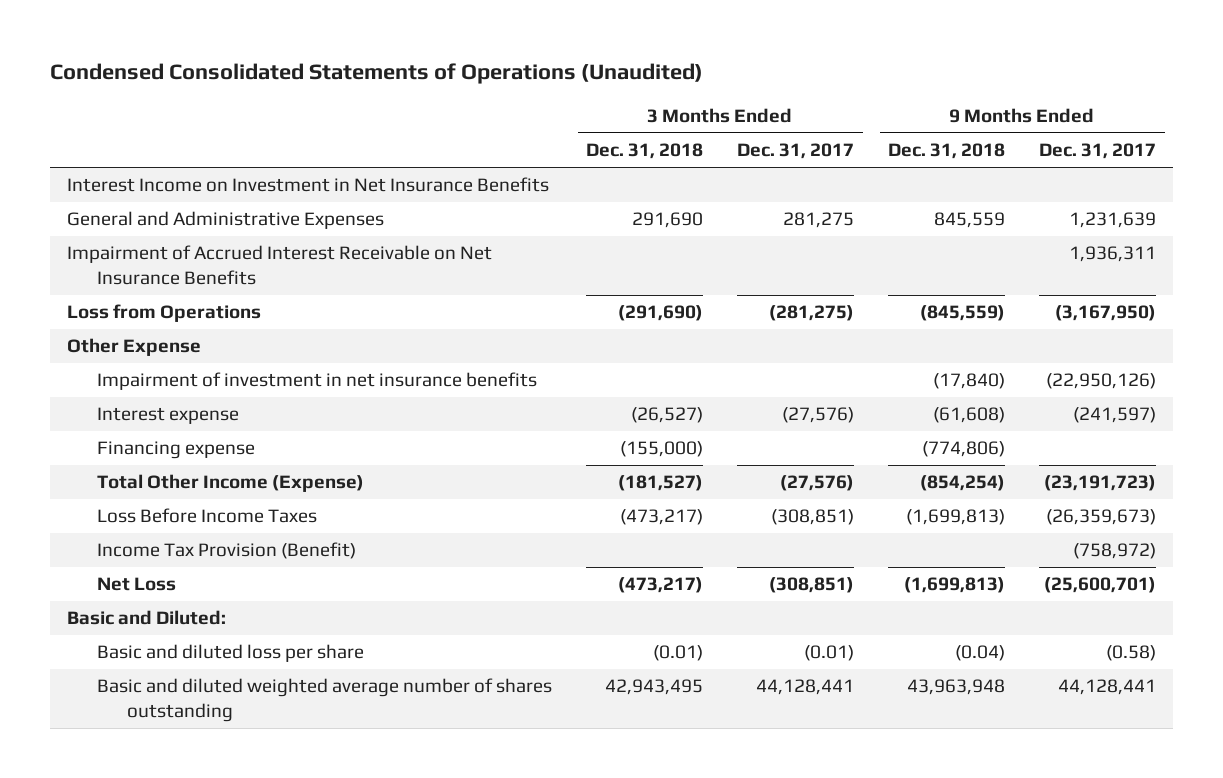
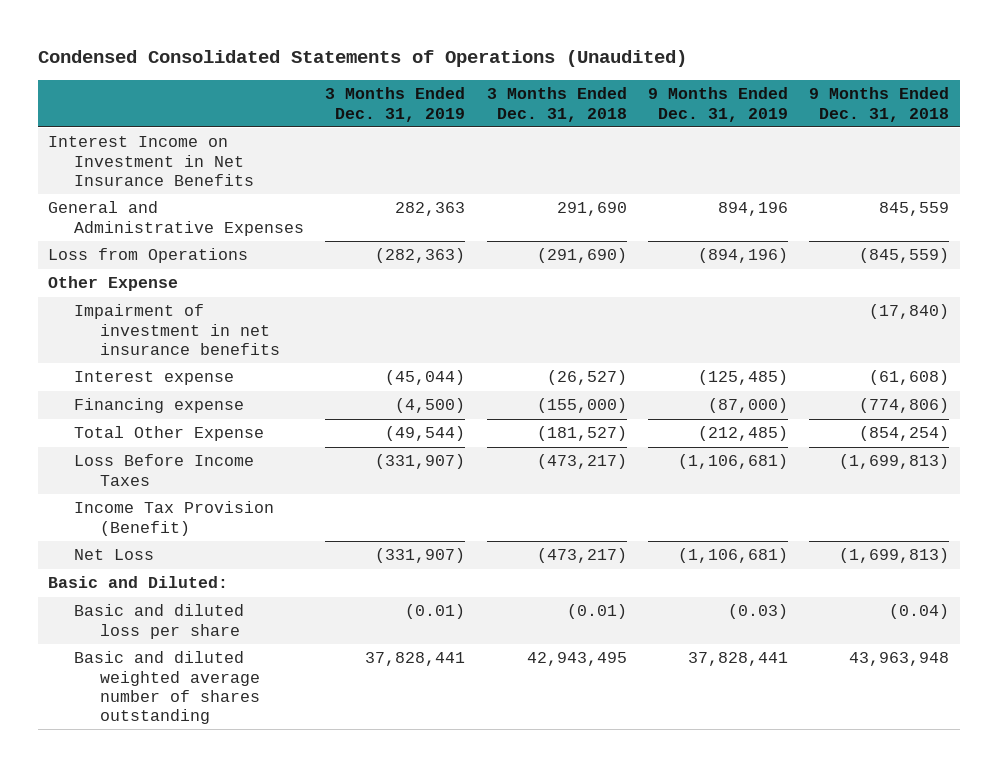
[737,143,855,160] Dec. 31, 2017 -> none
[1039,143,1157,160] Dec. 31, 2017 -> none
none -> [325,87,466,122] 3 Months Ended Dec. 31, 2019
none -> [647,87,788,122] 9 Months Ended Dec. 31, 2019
[66,245,492,285] Impairment of Accrued Interest Receivable on Net Insurance Benefits -> none
[96,474,364,493] Total Other Income (Expense) -> [74,426,265,442] Total Other Expense

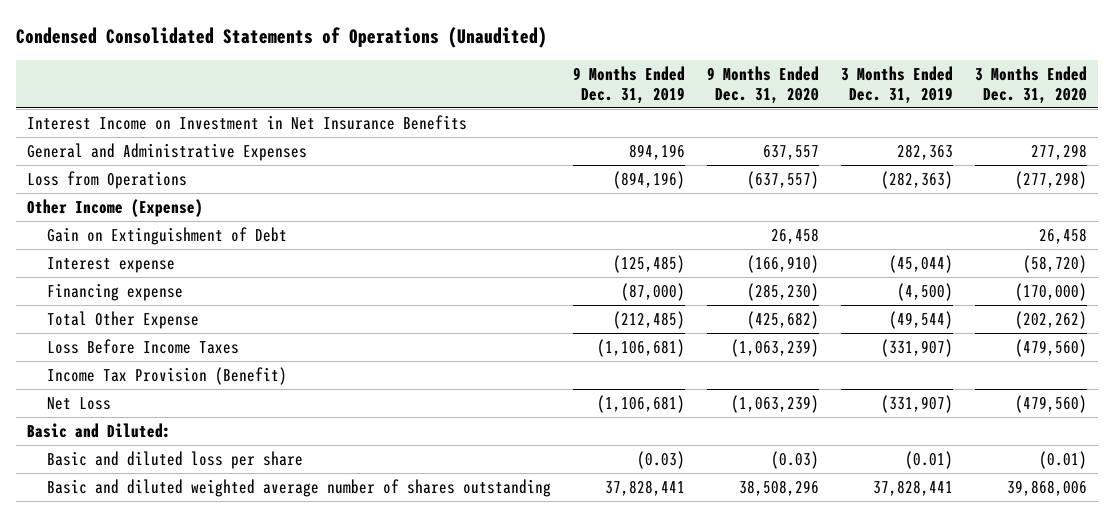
[486,87,627,122] 3 Months Ended Dec. 31, 2018 -> none
[808,87,949,122] 9 Months Ended Dec. 31, 2018 -> none
none -> [707,66,820,104] 9 Months Ended Dec. 31, 2020
none -> [975,66,1088,104] 3 Months Ended Dec. 31, 2020
[74,304,281,355] Impairment of investment in net insurance benefits -> none
[48,276,179,292] Other Expense -> [27,199,204,218] Other Income (Expense)
none -> [47,227,288,246] Gain on Extinguishment of Debt

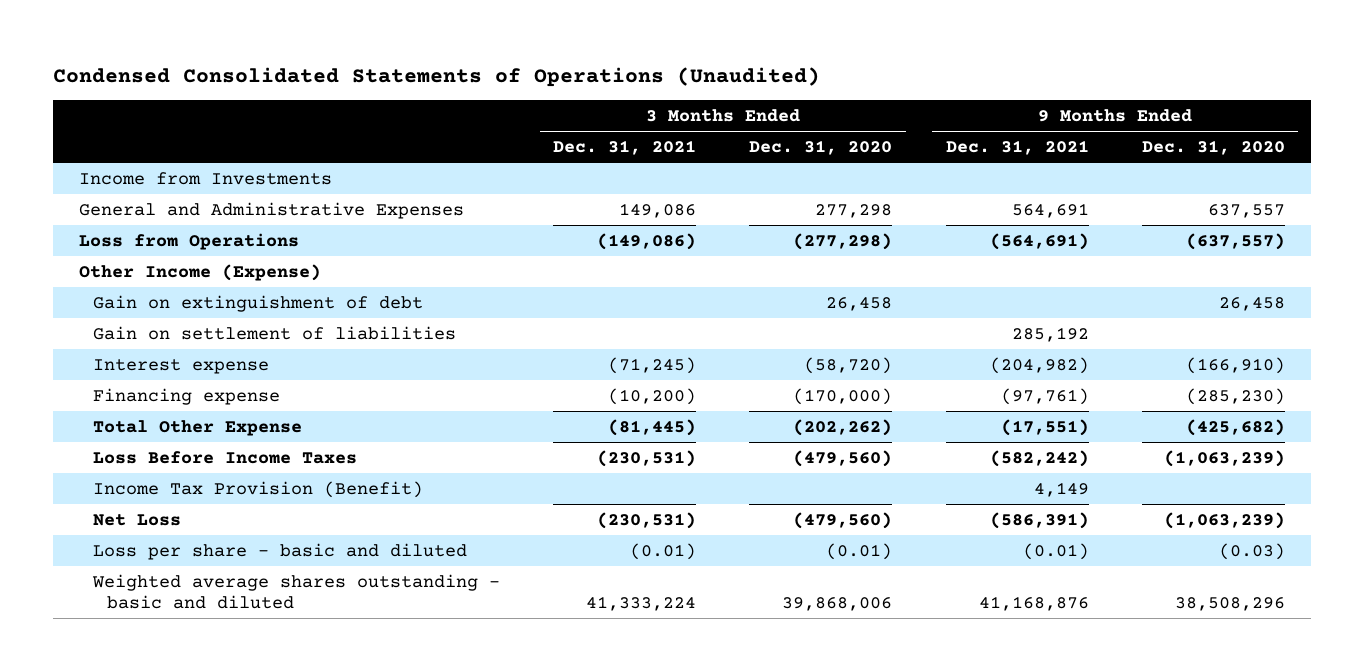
[573,66,686,104] 9 Months Ended Dec. 31, 2019 -> none
[841,66,954,104] 3 Months Ended Dec. 31, 2019 -> none
none -> [553,140,697,156] Dec. 31, 2021
none -> [945,140,1089,156] Dec. 31, 2021
[27,115,468,131] Interest Income on Investment in Net Insurance Benefits -> none
none -> [79,171,333,185] Income from Investments
[47,227,288,246] Gain on Extinguishment of Debt -> [93,294,424,312] Gain on extinguishment of debt
none -> [93,325,457,340] Gain on settlement of liabilities
[27,423,172,439] Basic and Diluted: -> none
[47,451,304,470] Basic and diluted loss per share -> [93,542,468,560] Loss per share - basic and diluted
[47,479,552,498] Basic and diluted weighted average number of shares outstanding -> [92,573,501,610] Weighted average shares outstanding - basic and diluted

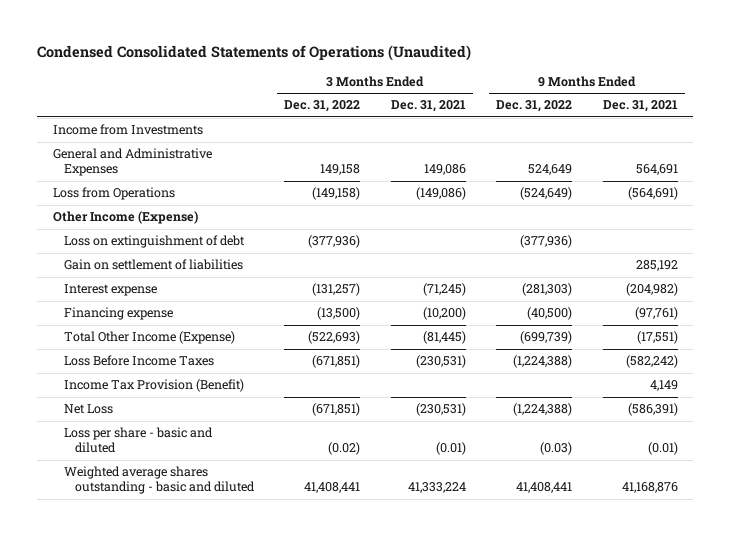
[749,140,893,156] Dec. 31, 2020 -> none
[1141,140,1285,156] Dec. 31, 2020 -> none
none -> [284,100,361,113] Dec. 31, 2022
none -> [496,100,573,113] Dec. 31, 2022
[93,294,424,312] Gain on extinguishment of debt -> [63,235,245,249] Loss on extinguishment of debt
[93,419,303,436] Total Other Expense -> [63,331,235,345] Total Other Income (Expense)

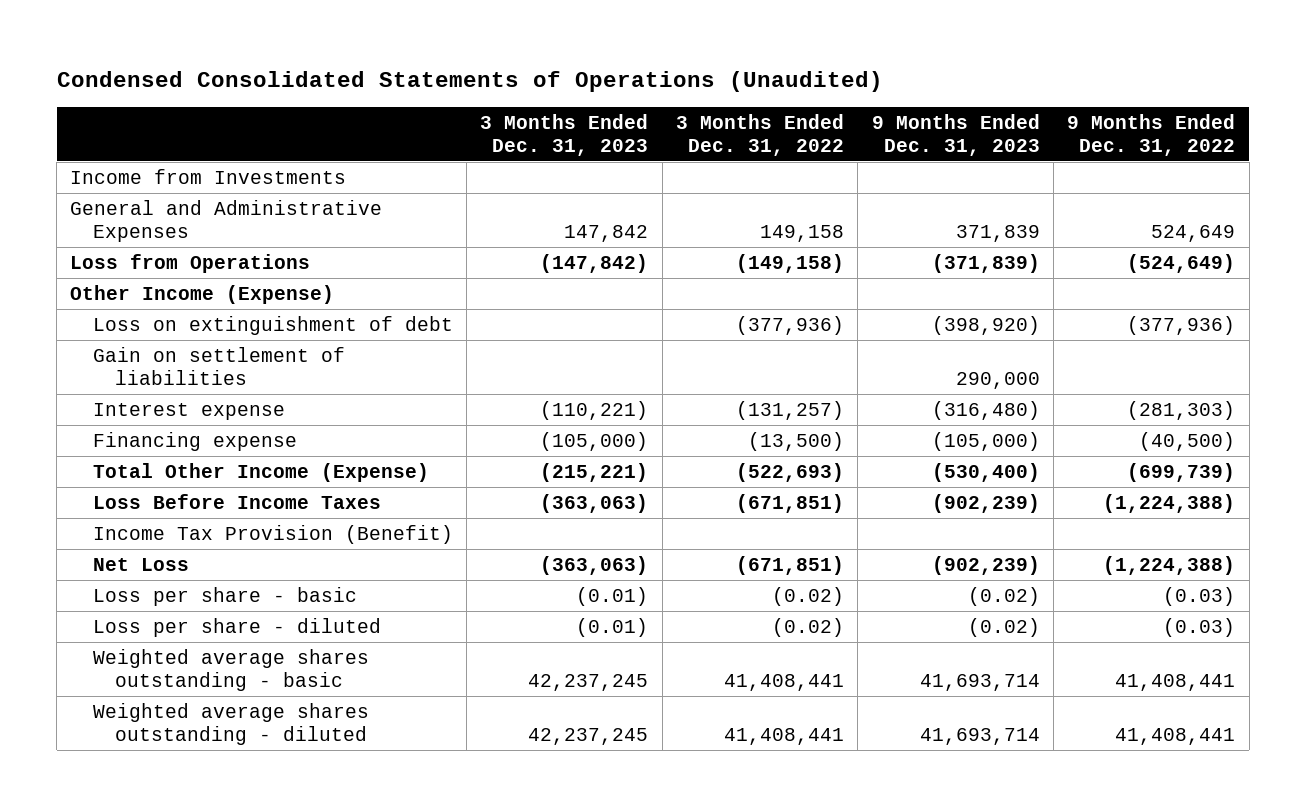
[390,100,466,113] Dec. 31, 2021 -> none
[602,100,678,113] Dec. 31, 2021 -> none
none -> [480,113,649,156] 3 Months Ended Dec. 31, 2023
none -> [871,113,1040,156] 9 Months Ended Dec. 31, 2023
[63,427,213,454] Loss per share - basic and diluted -> [92,587,357,607] Loss per share - basic
none -> [92,618,381,638] Loss per share - diluted
[63,466,255,495] Weighted average shares outstanding - basic and diluted -> [92,649,369,692] Weighted average shares outstanding - basic
none -> [92,703,369,746] Weighted average shares outstanding - diluted

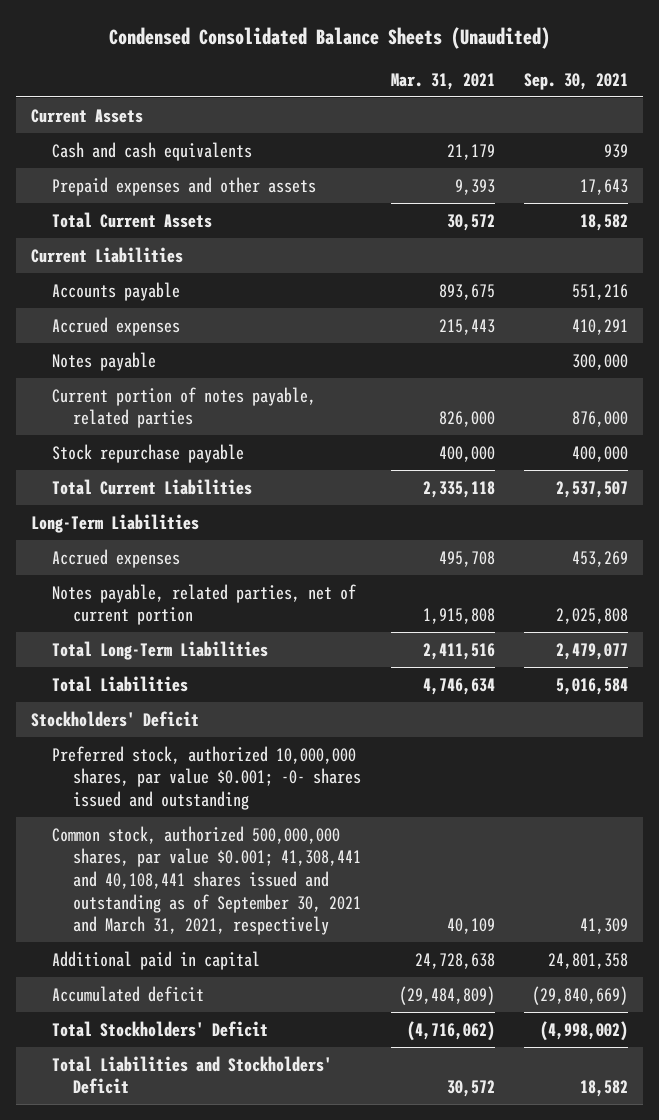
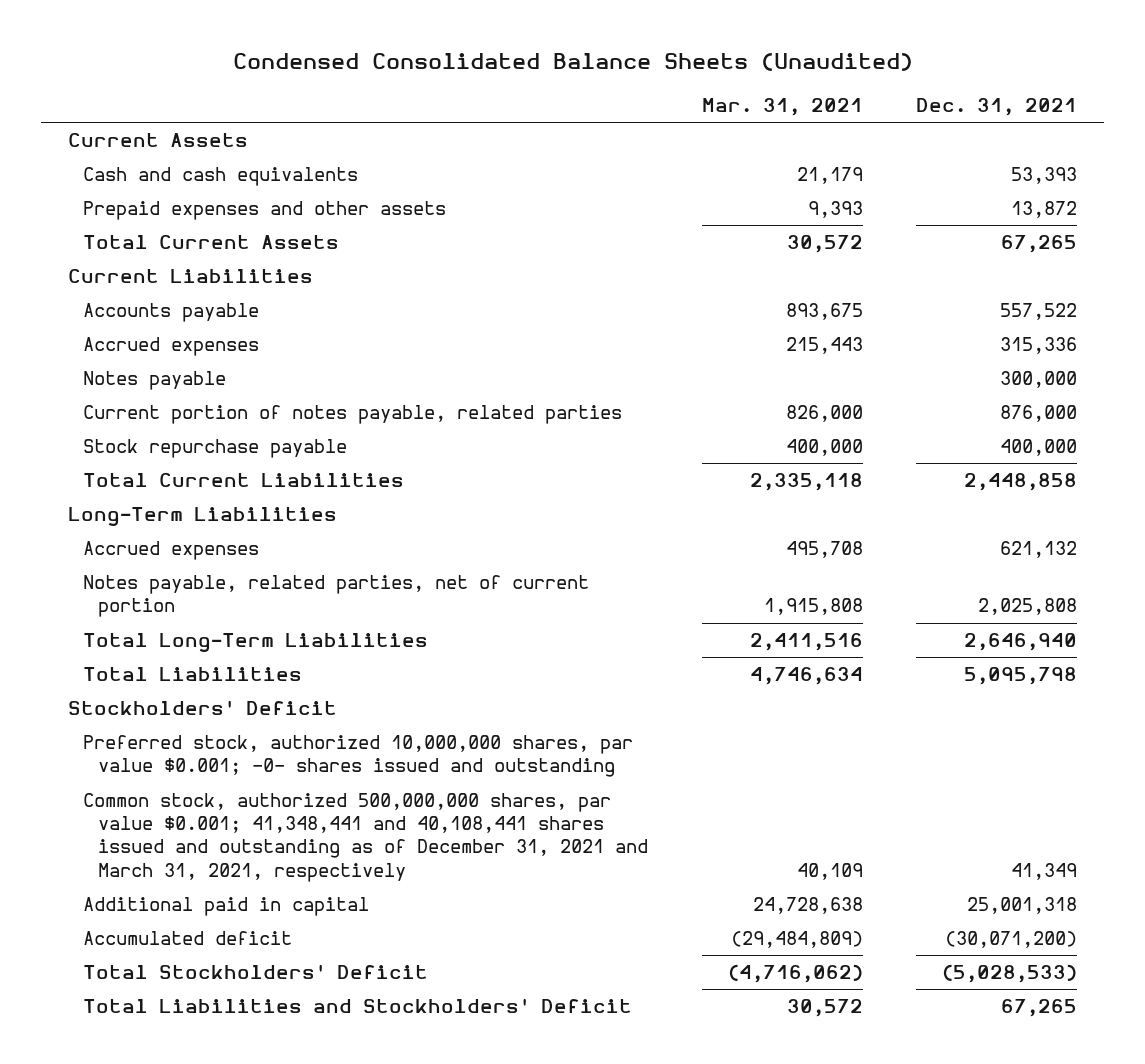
[524,72,629,90] Sep. 30, 2021 -> none
none -> [916,97,1078,116] Dec. 31, 2021
[52,825,362,936] Common stock, authorized 500,000,000 shares, par value $0.001; 41,308,441 and 40,108,441 shares issued and outstanding as of September 30, 2021 and March 31, 2021, respectively -> [82,793,648,882] Common stock, authorized 500,000,000 shares, par value $0.001; 41,348,441 and 40,108,441 shares issued and outstanding as of December 31, 2021 and March 31, 2021, respectively

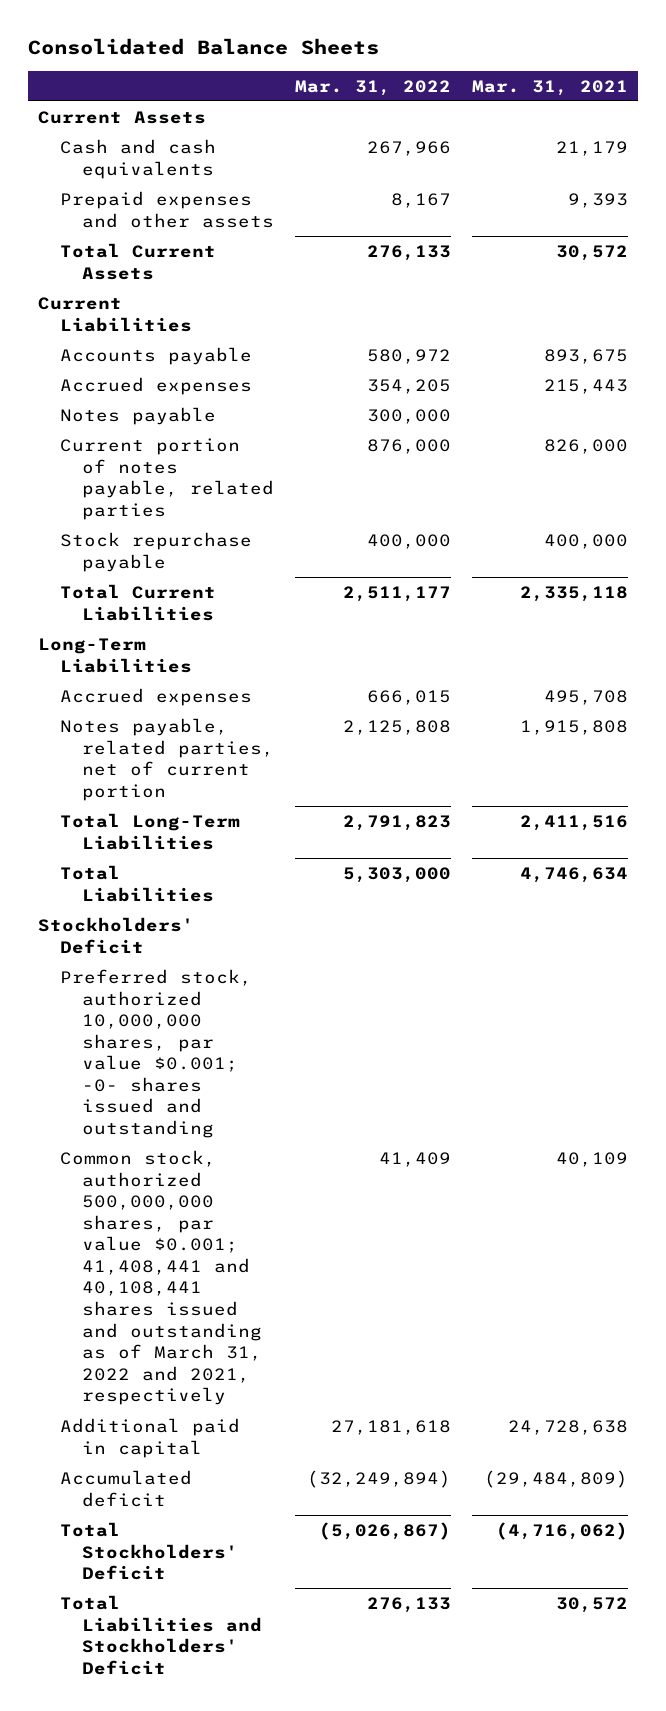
[232,53,913,72] Condensed Consolidated Balance Sheets (Unaudited) -> [27,37,379,55] Consolidated Balance Sheets
[916,97,1078,116] Dec. 31, 2021 -> none
none -> [294,79,451,96] Mar. 31, 2022
[82,793,648,882] Common stock, authorized 500,000,000 shares, par value $0.001; 41,348,441 and 40,108,441 shares issued and outstanding as of December 31, 2021 and March 31, 2021, respectively -> [60,1149,263,1406] Common stock, authorized 500,000,000 shares, par value $0.001; 41,408,441 and 40,108,441 shares issued and outstanding as of March 31, 2022 and 2021, respectively

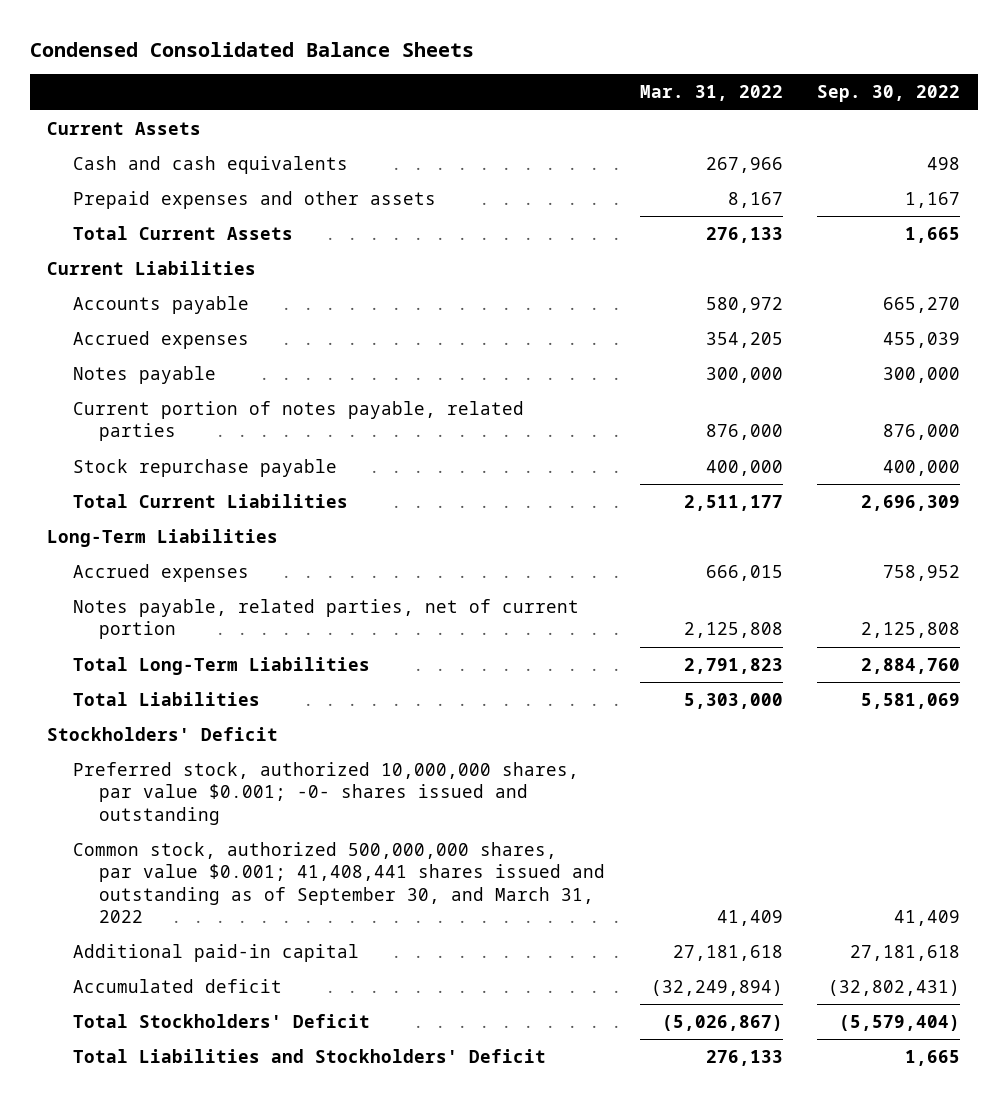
[27,37,379,55] Consolidated Balance Sheets -> [29,41,474,57] Condensed Consolidated Balance Sheets
[471,79,628,96] Mar. 31, 2021 -> none
none -> [817,85,961,103] Sep. 30, 2022
[60,1149,263,1406] Common stock, authorized 500,000,000 shares, par value $0.001; 41,408,441 and 40,108,441 shares issued and outstanding as of March 31, 2022 and 2021, respectively -> [73,841,606,924] Common stock, authorized 500,000,000 shares, par value $0.001; 41,408,441 shares issued and outstanding as of September 30, and March 31, 2022
[60,1417,241,1458] Additional paid in capital -> [73,943,360,962] Additional paid-in capital

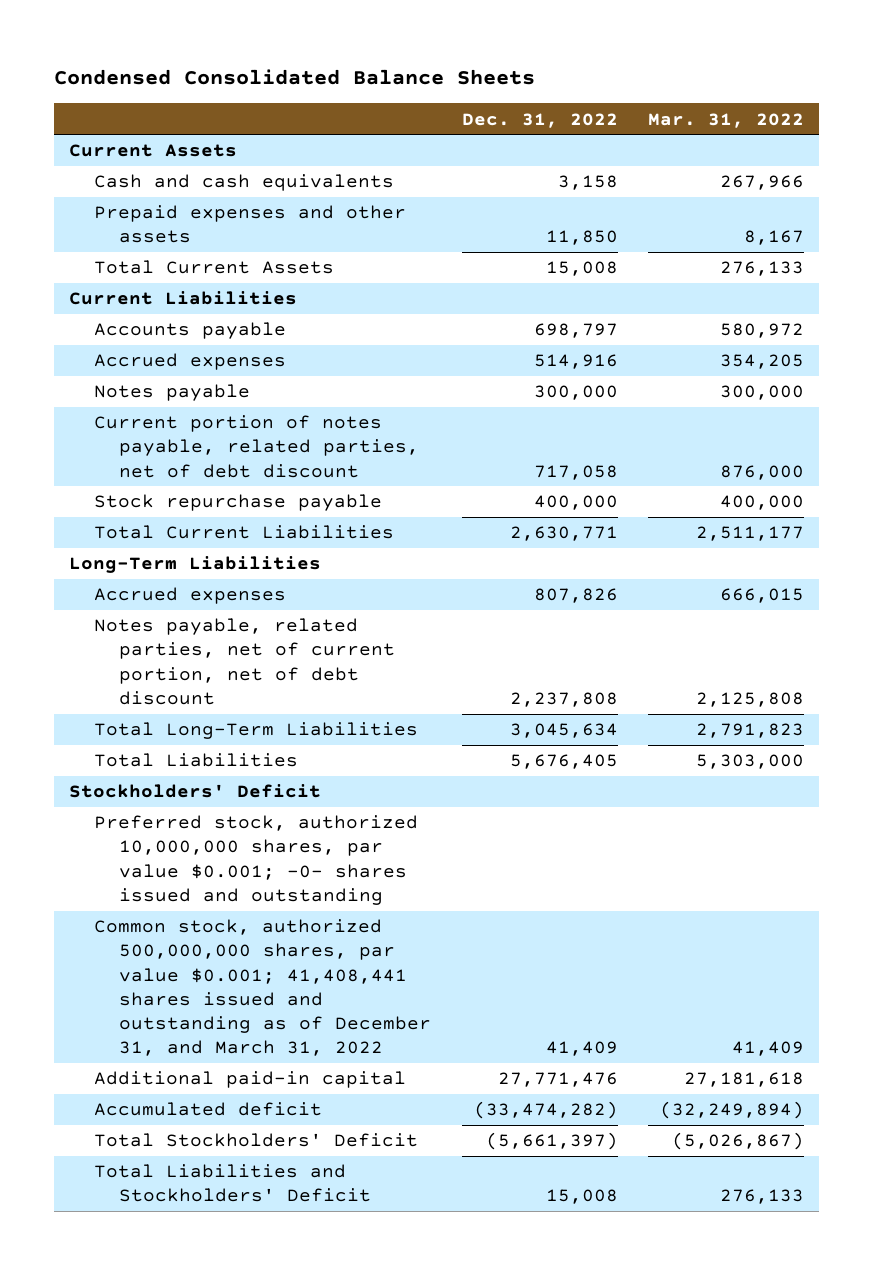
[817,85,961,103] Sep. 30, 2022 -> none
none -> [461,112,618,128] Dec. 31, 2022
[73,400,525,442] Current portion of notes payable, related parties -> [94,415,420,478] Current portion of notes payable, related parties, net of debt discount
[73,598,580,640] Notes payable, related parties, net of current portion -> [94,618,396,705] Notes payable, related parties, net of current portion, net of debt discount
[73,841,606,924] Common stock, authorized 500,000,000 shares, par value $0.001; 41,408,441 shares issued and outstanding as of September 30, and March 31, 2022 -> [94,919,432,1056] Common stock, authorized 500,000,000 shares, par value $0.001; 41,408,441 shares issued and outstanding as of December 31, and March 31, 2022

